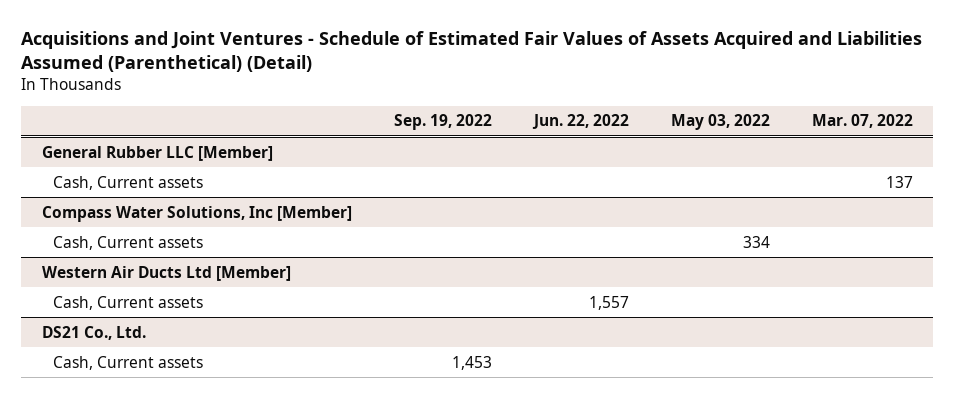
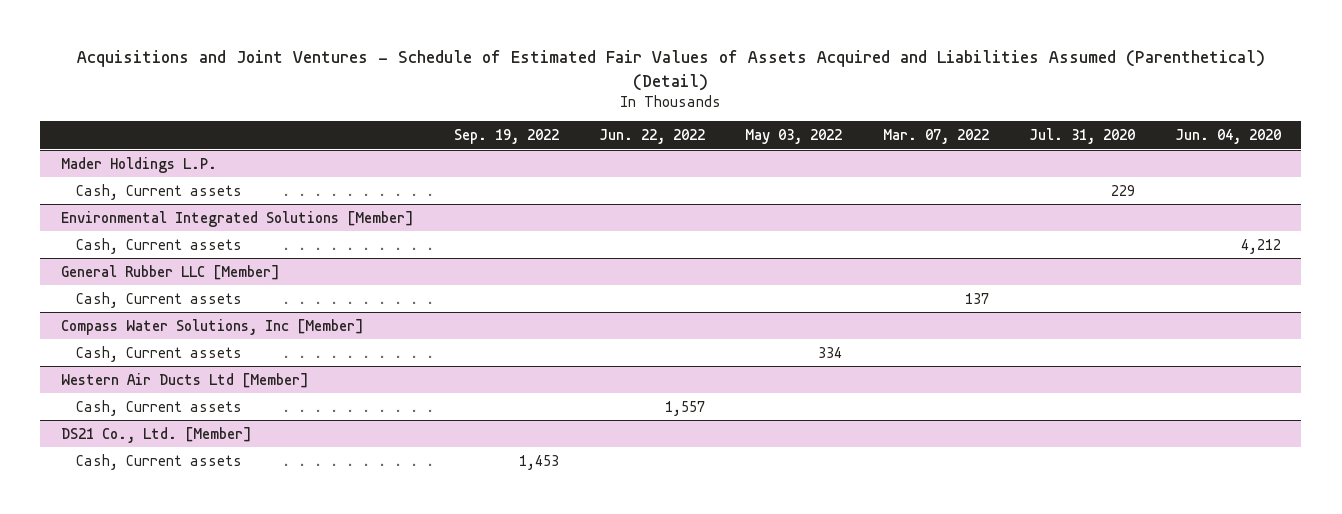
none -> [1028,128,1135,145] Jul. 31, 2020
none -> [1175,129,1282,145] Jun. 04, 2020
none -> [60,156,217,173] Mader Holdings L.P.
none -> [76,183,243,200] Cash, Current assets
none -> [60,210,414,227] Environmental Integrated Solutions [Member]
none -> [76,237,243,254] Cash, Current assets
[42,325,147,340] DS21 Co., Ltd. -> [60,426,252,443] DS21 Co., Ltd. [Member]

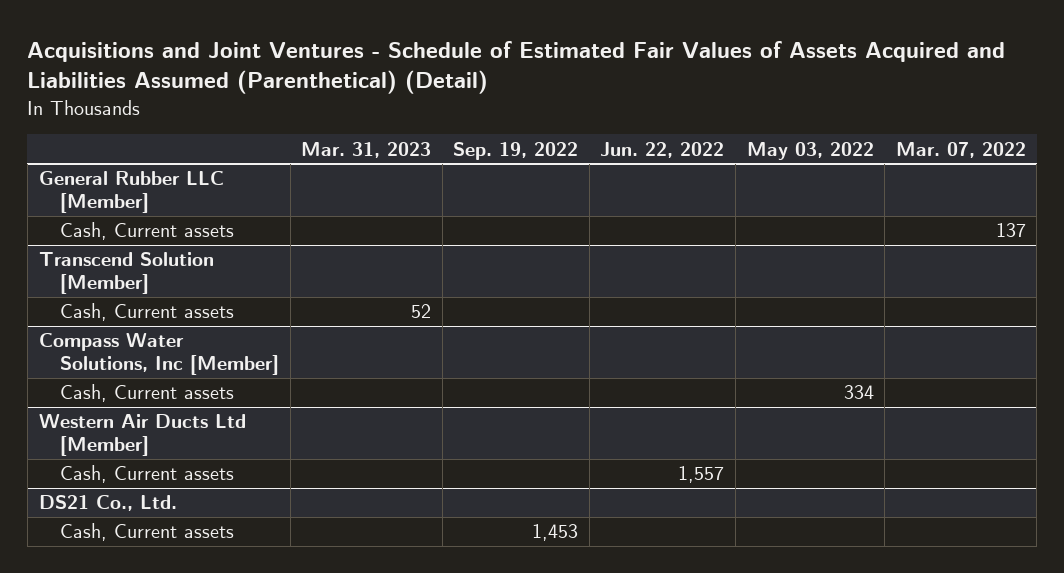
[1028,128,1135,145] Jul. 31, 2020 -> none
[1175,129,1282,145] Jun. 04, 2020 -> none
none -> [301,141,432,158] Mar. 31, 2023
[60,156,217,173] Mader Holdings L.P. -> none
[76,183,243,200] Cash, Current assets -> none
[60,210,414,227] Environmental Integrated Solutions [Member] -> none
[76,237,243,254] Cash, Current assets -> none
none -> [38,252,214,295] Transcend Solution [Member]
none -> [59,303,234,322] Cash, Current assets
[60,426,252,443] DS21 Co., Ltd. [Member] -> [38,495,177,512] DS21 Co., Ltd.

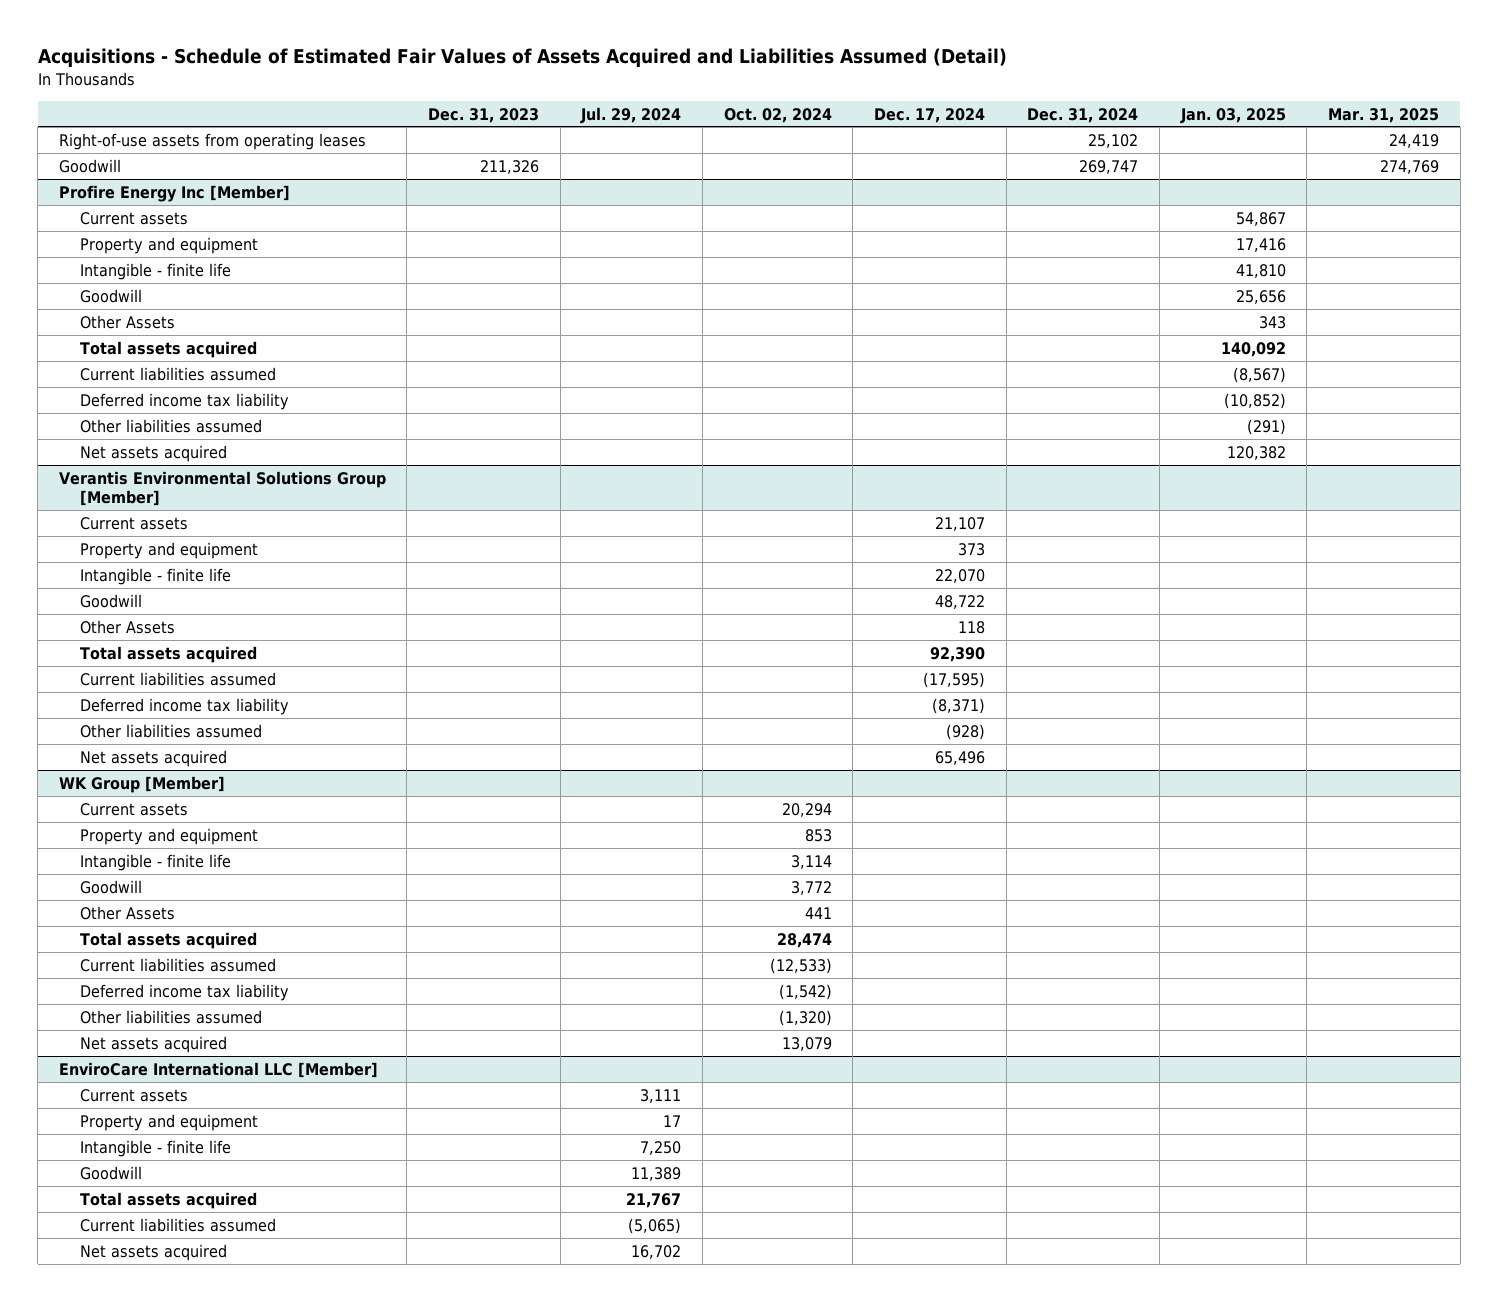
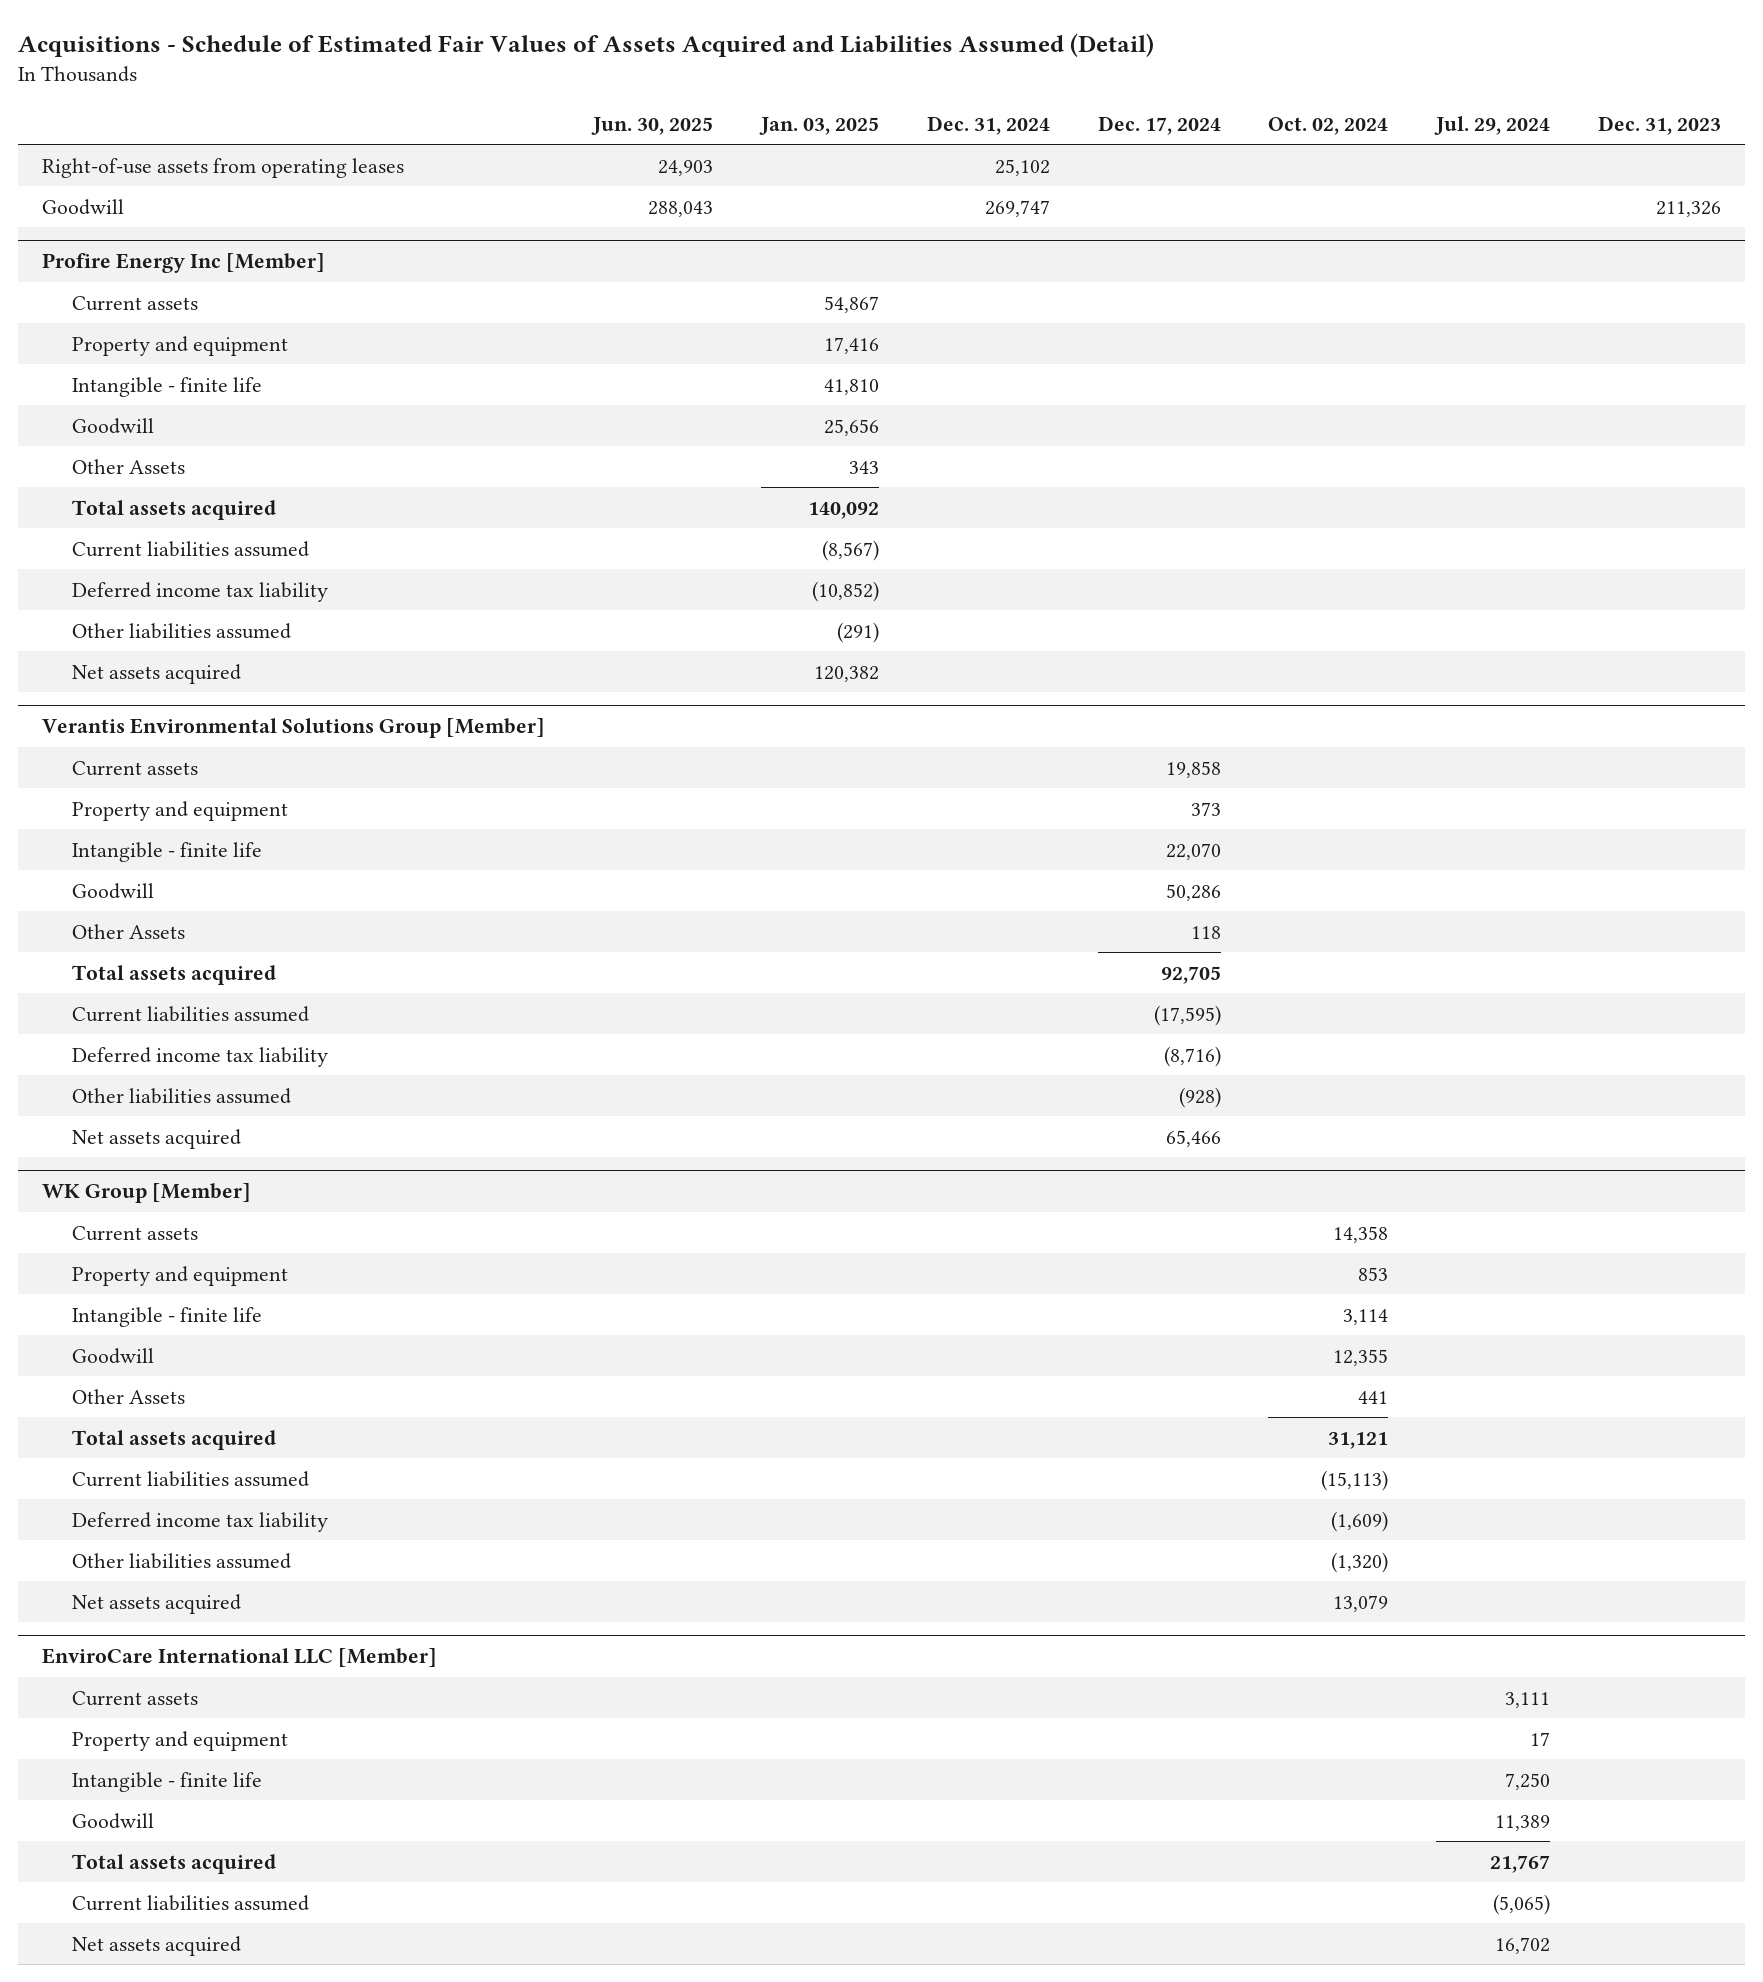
[1327,107,1439,123] Mar. 31, 2025 -> none
none -> [591,116,714,135] Jun. 30, 2025
[934,516,985,531] 21,107 -> [1165,760,1221,778] 19,858
[934,594,985,609] 48,722 -> [1165,883,1221,901] 50,286
[929,646,985,662] 92,390 -> [1160,965,1221,984] 92,705
[931,697,985,714] (8,371) -> [1163,1045,1221,1067] (8,716)
[934,750,985,765] 65,496 -> [1165,1129,1221,1147] 65,466
[781,802,832,817] 20,294 -> [1333,1225,1389,1243] 14,358
[790,880,832,895] 3,772 -> [1333,1348,1389,1366] 12,355
[776,932,832,948] 28,474 -> [1328,1431,1389,1449] 31,121
[769,957,832,974] (12,533) -> [1321,1469,1389,1491] (15,113)
[778,983,832,1000] (1,542) -> [1331,1510,1389,1532] (1,609)

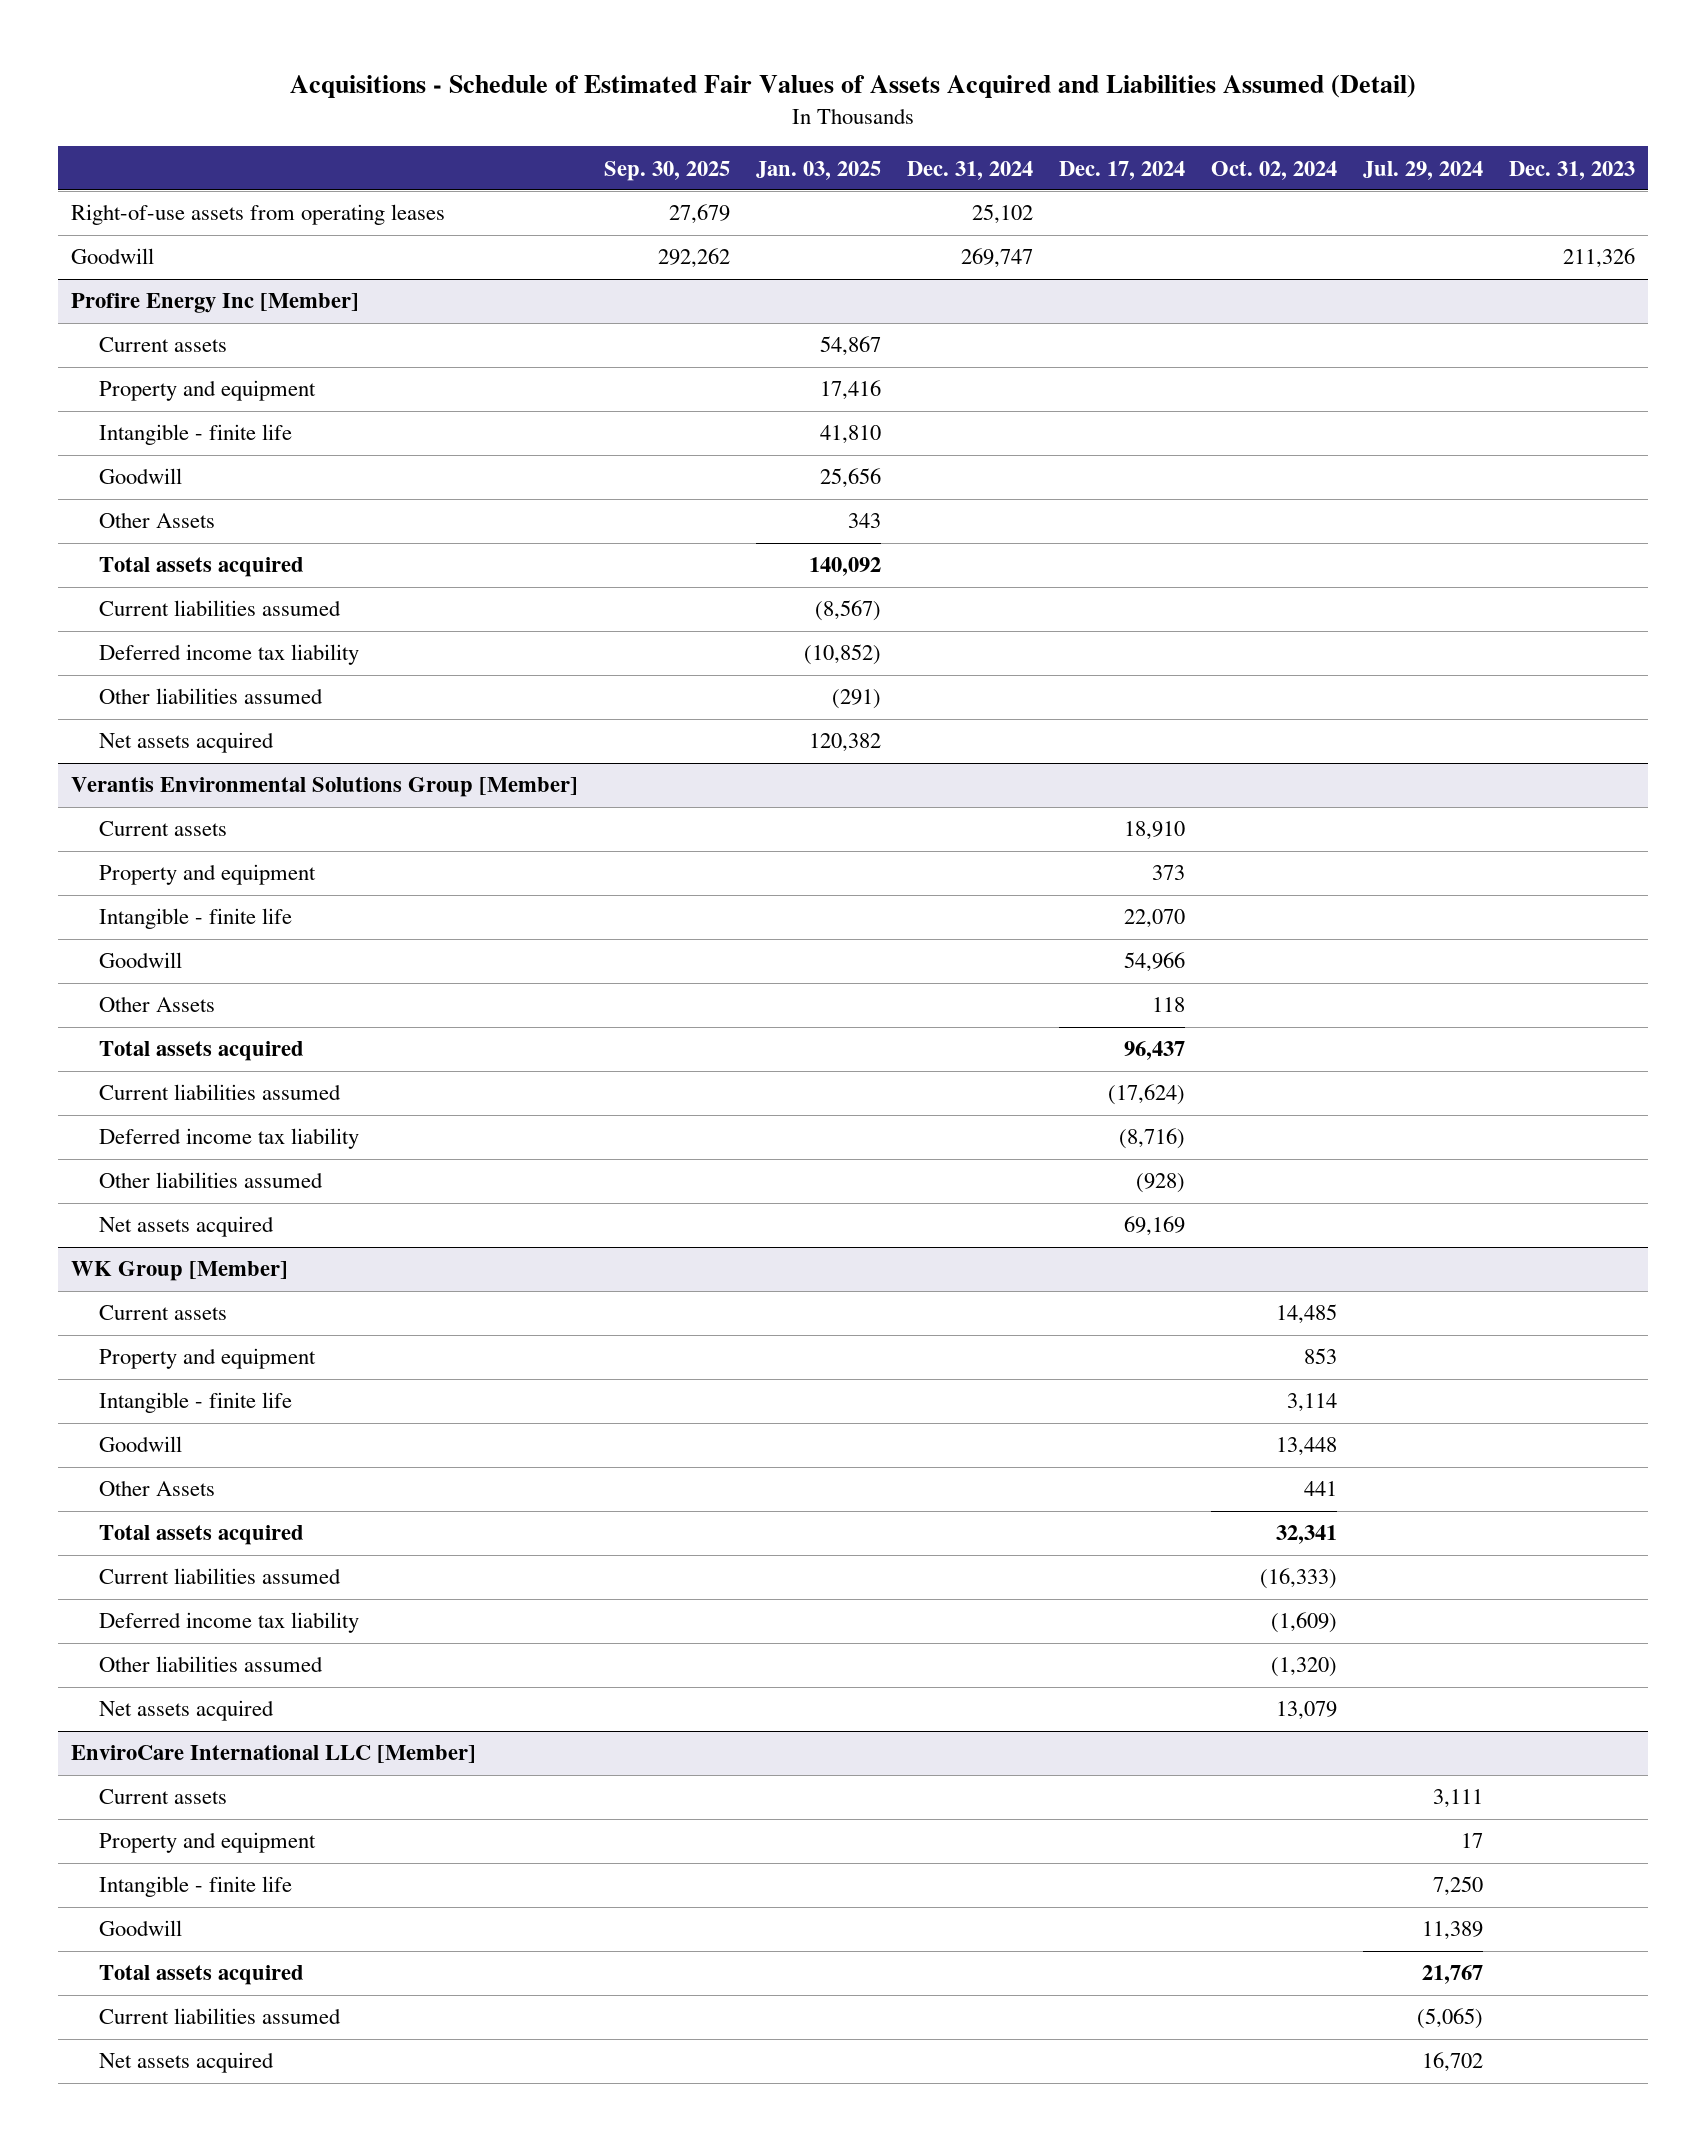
[591,116,714,135] Jun. 30, 2025 -> none
none -> [603,160,730,181] Sep. 30, 2025
[1165,760,1221,778] 19,858 -> [1124,821,1186,841] 18,910
[1165,883,1221,901] 50,286 -> [1124,952,1186,973] 54,966
[1160,965,1221,984] 92,705 -> [1124,1041,1186,1061] 96,437
[1153,1004,1221,1026] (17,595) -> [1108,1084,1186,1106] (17,624)
[1165,1129,1221,1147] 65,466 -> [1124,1216,1186,1237] 69,169
[1333,1225,1389,1243] 14,358 -> [1276,1304,1338,1325] 14,485
[1333,1348,1389,1366] 12,355 -> [1276,1437,1338,1457] 13,448
[1328,1431,1389,1449] 31,121 -> [1276,1525,1338,1545] 32,341
[1321,1469,1389,1491] (15,113) -> [1260,1568,1338,1590] (16,333)

